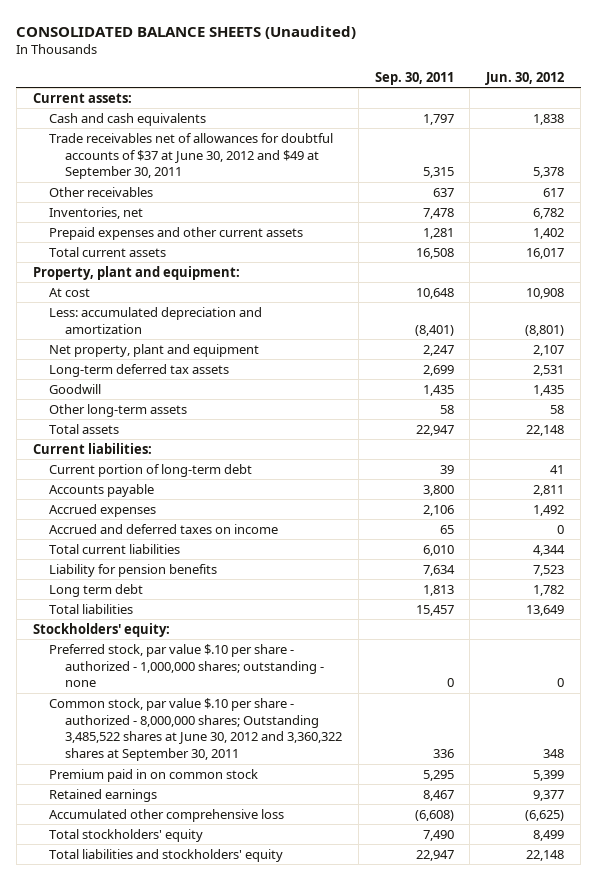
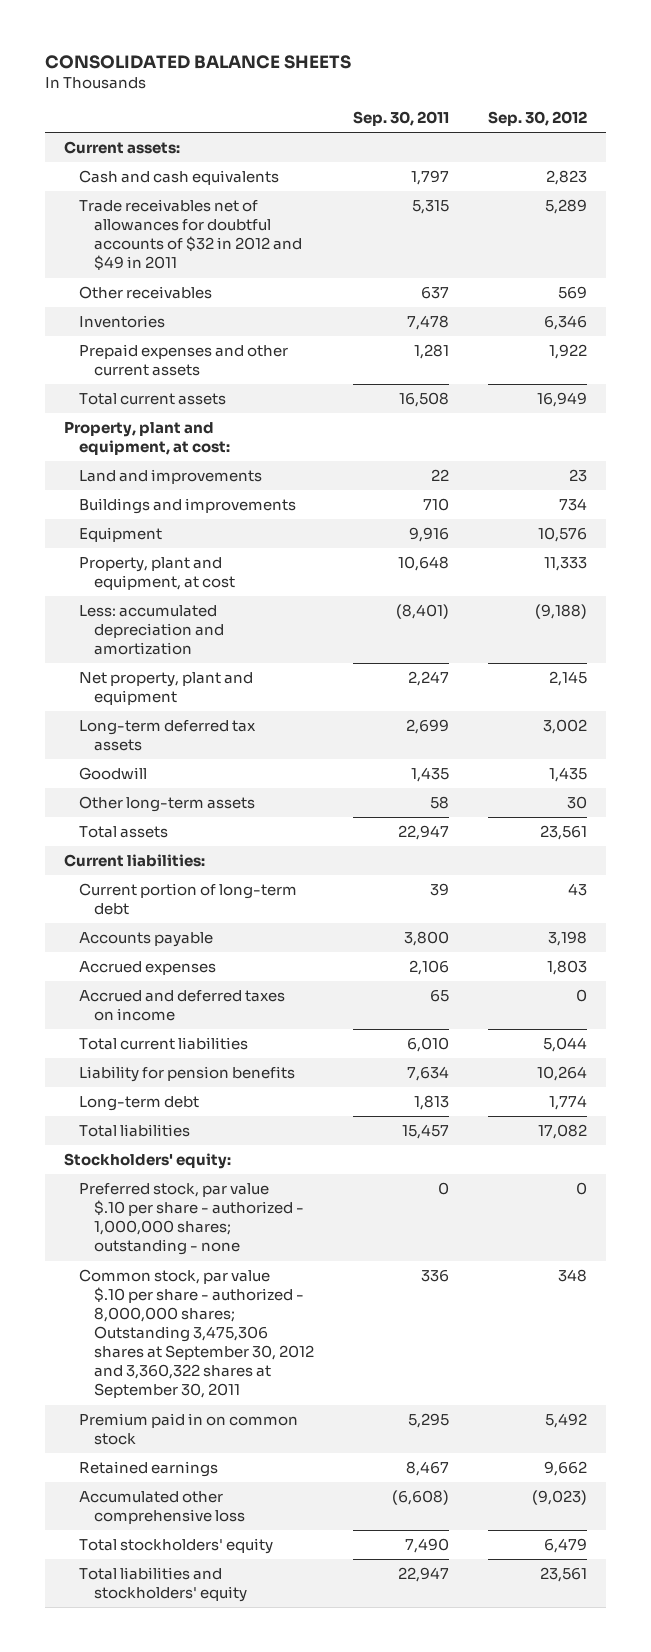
[16,25,357,39] CONSOLIDATED BALANCE SHEETS (Unaudited) -> [44,54,351,69] CONSOLIDATED BALANCE SHEETS
[485,71,565,85] Jun. 30, 2012 -> none
none -> [487,111,587,127] Sep. 30, 2012
[48,132,333,180] Trade receivables net of allowances for doubtful accounts of $37 at June 30, 2012 and $49 at September 30, 2011 -> [79,199,303,271] Trade receivables net of allowances for doubtful accounts of $32 in 2012 and $49 in 2011
[48,206,143,219] Inventories, net -> [79,315,166,329] Inventories
[32,265,240,280] Property, plant and equipment: -> [63,421,231,456] Property, plant and equipment, at cost:
none -> [79,469,263,485] Land and improvements
none -> [79,498,297,515] Buildings and improvements
none -> [79,527,163,543] Equipment
[48,287,90,297] At cost -> [79,557,236,591] Property, plant and equipment, at cost
[48,583,143,597] Long term debt -> [79,1096,200,1112] Long-term debt
[48,697,342,761] Common stock, par value $.10 per share - authorized - 8,000,000 shares; Outstanding 3,485,522 shares at June 30, 2012 and 3,360,322 shares at September 30, 2011 -> [79,1269,315,1399] Common stock, par value $.10 per share - authorized - 8,000,000 shares; Outstanding 3,475,306 shares at September 30, 2012 and 3,360,322 shares at September 30, 2011

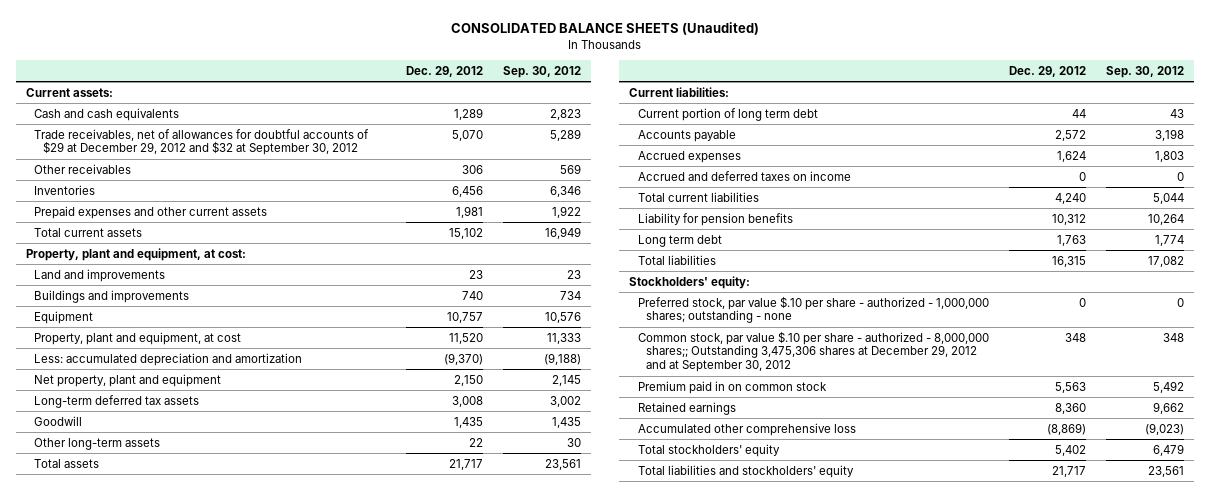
[44,54,351,69] CONSOLIDATED BALANCE SHEETS -> [451,22,760,36] CONSOLIDATED BALANCE SHEETS (Unaudited)
[353,111,450,127] Sep. 30, 2011 -> none
none -> [405,65,483,77] Dec. 29, 2012
[79,199,303,271] Trade receivables net of allowances for doubtful accounts of $32 in 2012 and $49 in 2011 -> [34,128,370,156] Trade receivables, net of allowances for doubtful accounts of $29 at December 29, 2012 and $32 at September 30, 2012
[79,883,298,916] Current portion of long-term debt -> [637,107,818,121] Current portion of long term debt
[79,1096,200,1112] Long-term debt -> [637,234,722,247] Long term debt
[79,1269,315,1399] Common stock, par value $.10 per share - authorized - 8,000,000 shares; Outstanding 3,475,306 shares at September 30, 2012 and 3,360,322 shares at September 30, 2011 -> [637,330,989,372] Common stock, par value $.10 per share - authorized - 8,000,000 shares;; Outstanding 3,475,306 shares at December 29, 2012 and at September 30, 2012

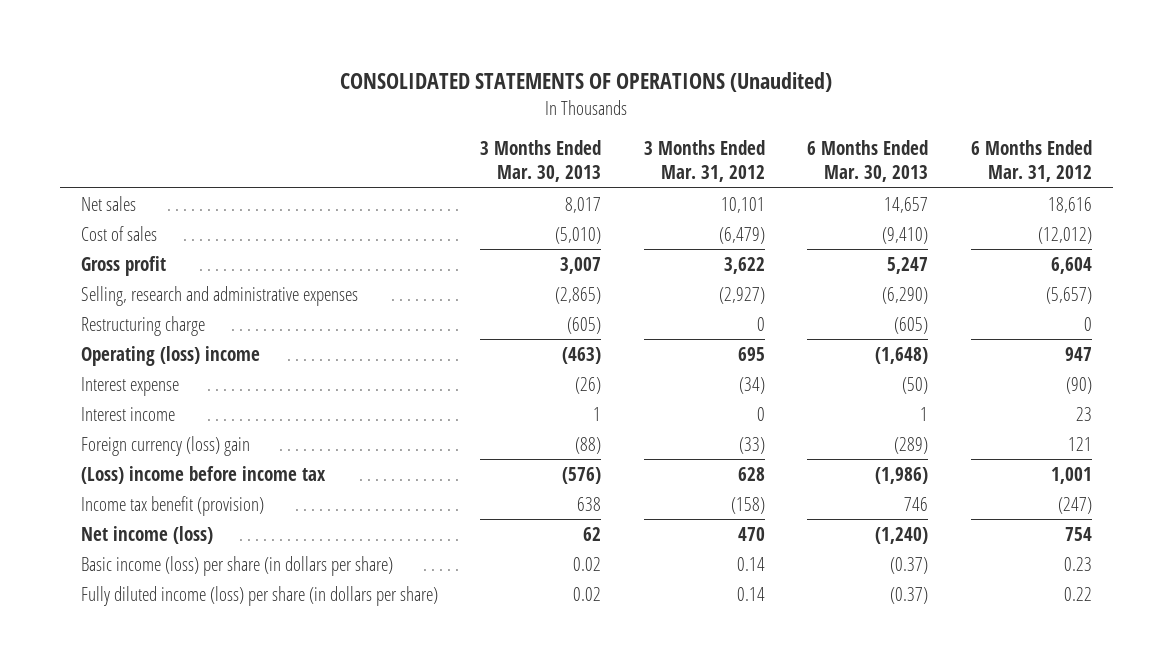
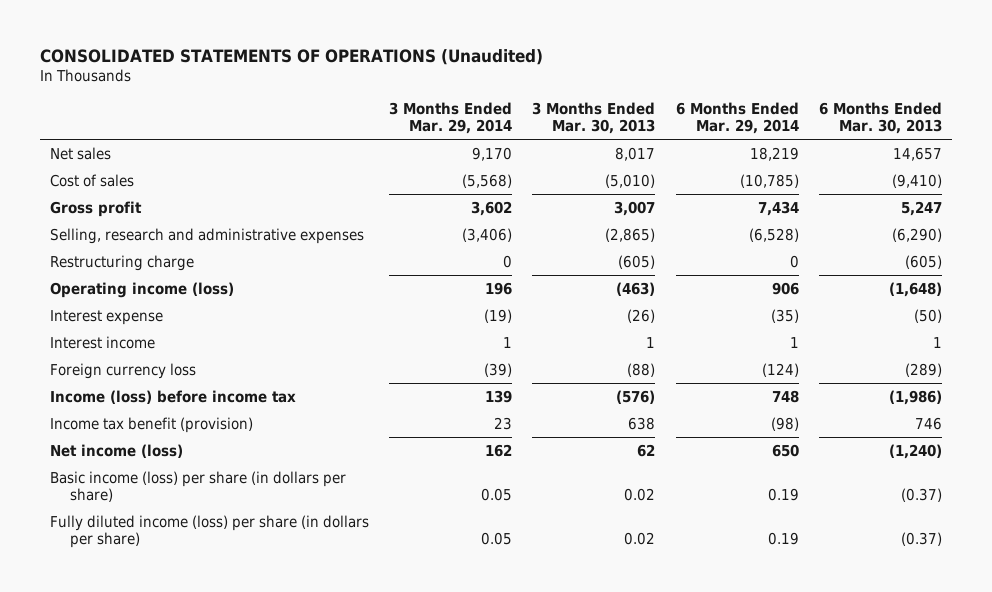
[643,140,765,183] 3 Months Ended Mar. 31, 2012 -> none
[970,140,1092,183] 6 Months Ended Mar. 31, 2012 -> none
none -> [389,102,513,135] 3 Months Ended Mar. 29, 2014
none -> [675,102,799,135] 6 Months Ended Mar. 29, 2014
[81,345,261,366] Operating (loss) income -> [49,281,234,298] Operating income (loss)
[81,435,251,456] Foreign currency (loss) gain -> [49,362,196,379] Foreign currency loss
[81,465,327,484] (Loss) income before income tax -> [49,389,296,404] Income (loss) before income tax

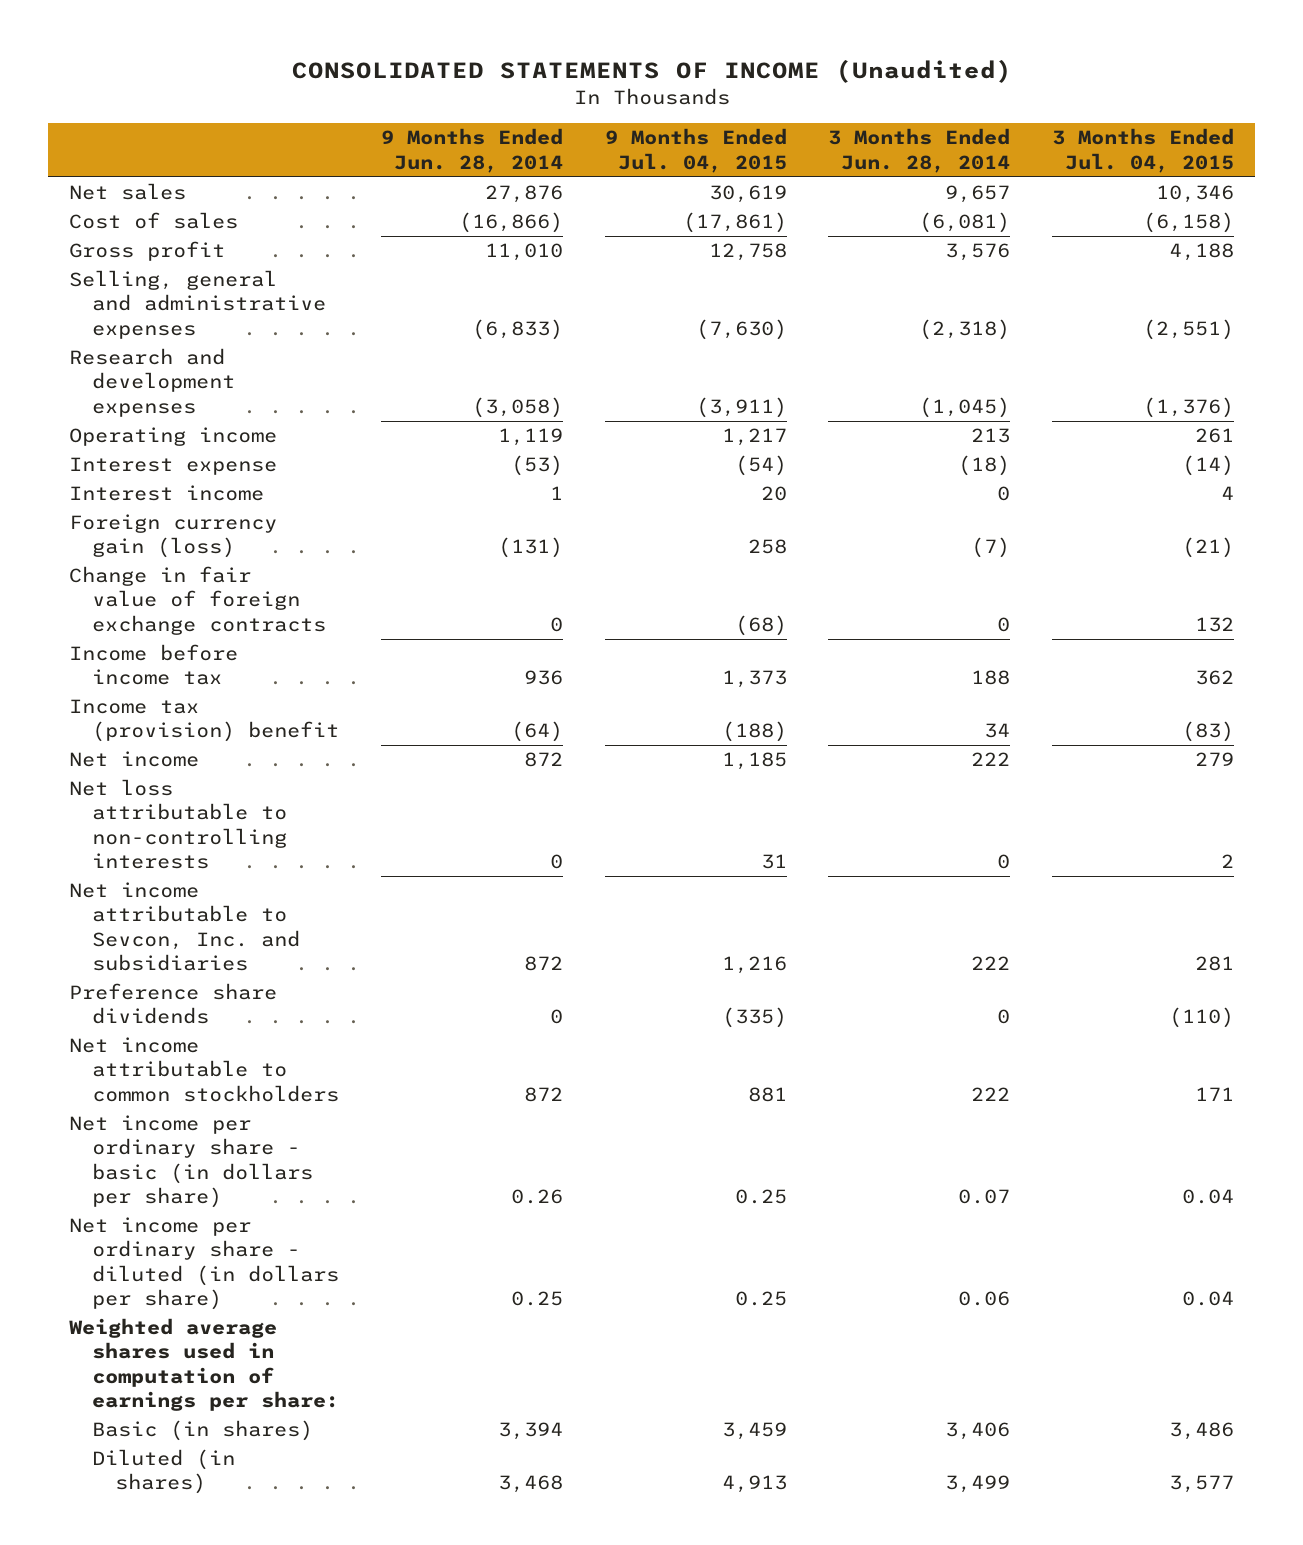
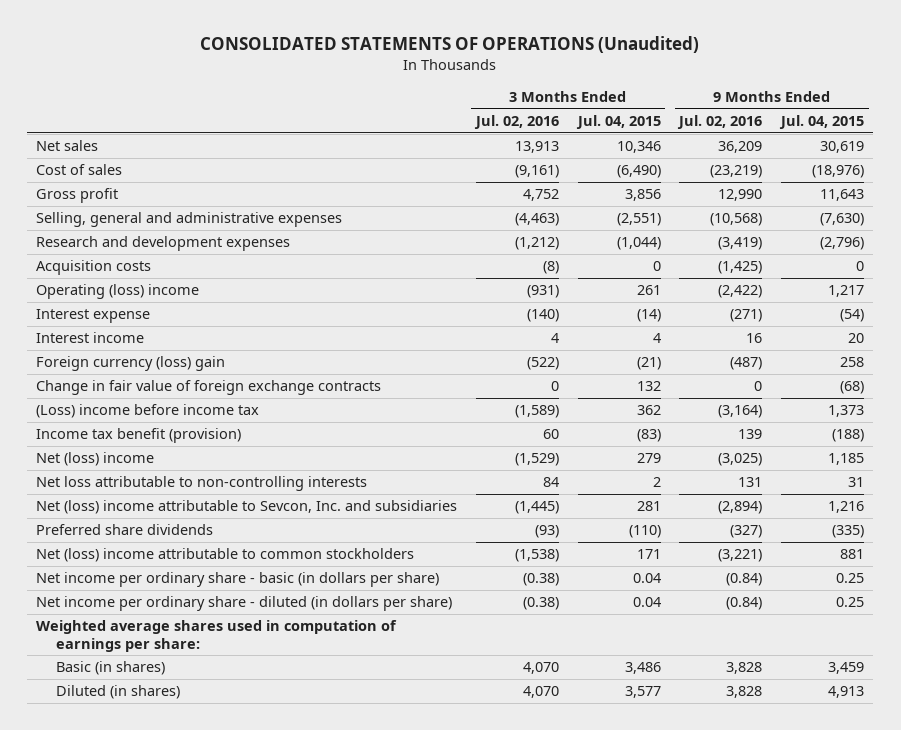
[291,59,1012,84] CONSOLIDATED STATEMENTS OF INCOME (Unaudited) -> [200,35,700,53] CONSOLIDATED STATEMENTS OF OPERATIONS (Unaudited)
[380,128,563,173] 9 Months Ended Jun. 28, 2014 -> none
[828,128,1011,173] 3 Months Ended Jun. 28, 2014 -> none
none -> [474,114,560,129] Jul. 02, 2016
none -> [677,114,763,129] Jul. 02, 2016
[682,212,787,234] (17,861) -> [812,165,865,179] (18,976)
[1142,212,1234,234] (6,158) -> [616,165,661,179] (6,490)
[708,243,787,262] 12,758 -> [820,189,865,202] 11,643
[1168,243,1234,262] 4,188 -> [624,189,661,202] 3,856
[695,396,787,418] (3,911) -> [820,237,865,251] (2,796)
[1142,396,1234,418] (1,376) -> [616,237,661,251] (1,044)
none -> [36,260,152,276] Acquisition costs
[69,427,278,447] Operating income -> [36,284,200,300] Operating (loss) income
[69,514,278,559] Foreign currency gain (loss) -> [36,356,226,372] Foreign currency (loss) gain
[69,644,239,686] Income before income tax -> [36,404,260,419] (Loss) income before income tax
[69,699,340,743] Income tax (provision) benefit -> [36,428,242,444] Income tax benefit (provision)
[69,751,200,768] Net income -> [36,452,155,467] Net (loss) income
[69,882,301,971] Net income attributable to Sevcon, Inc. and subsidiaries -> [36,500,458,515] Net (loss) income attributable to Sevcon, Inc. and subsidiaries
[69,983,278,1025] Preference share dividends -> [36,524,214,536] Preferred share dividends
[69,1037,340,1102] Net income attributable to common stockholders -> [36,548,415,563] Net (loss) income attributable to common stockholders

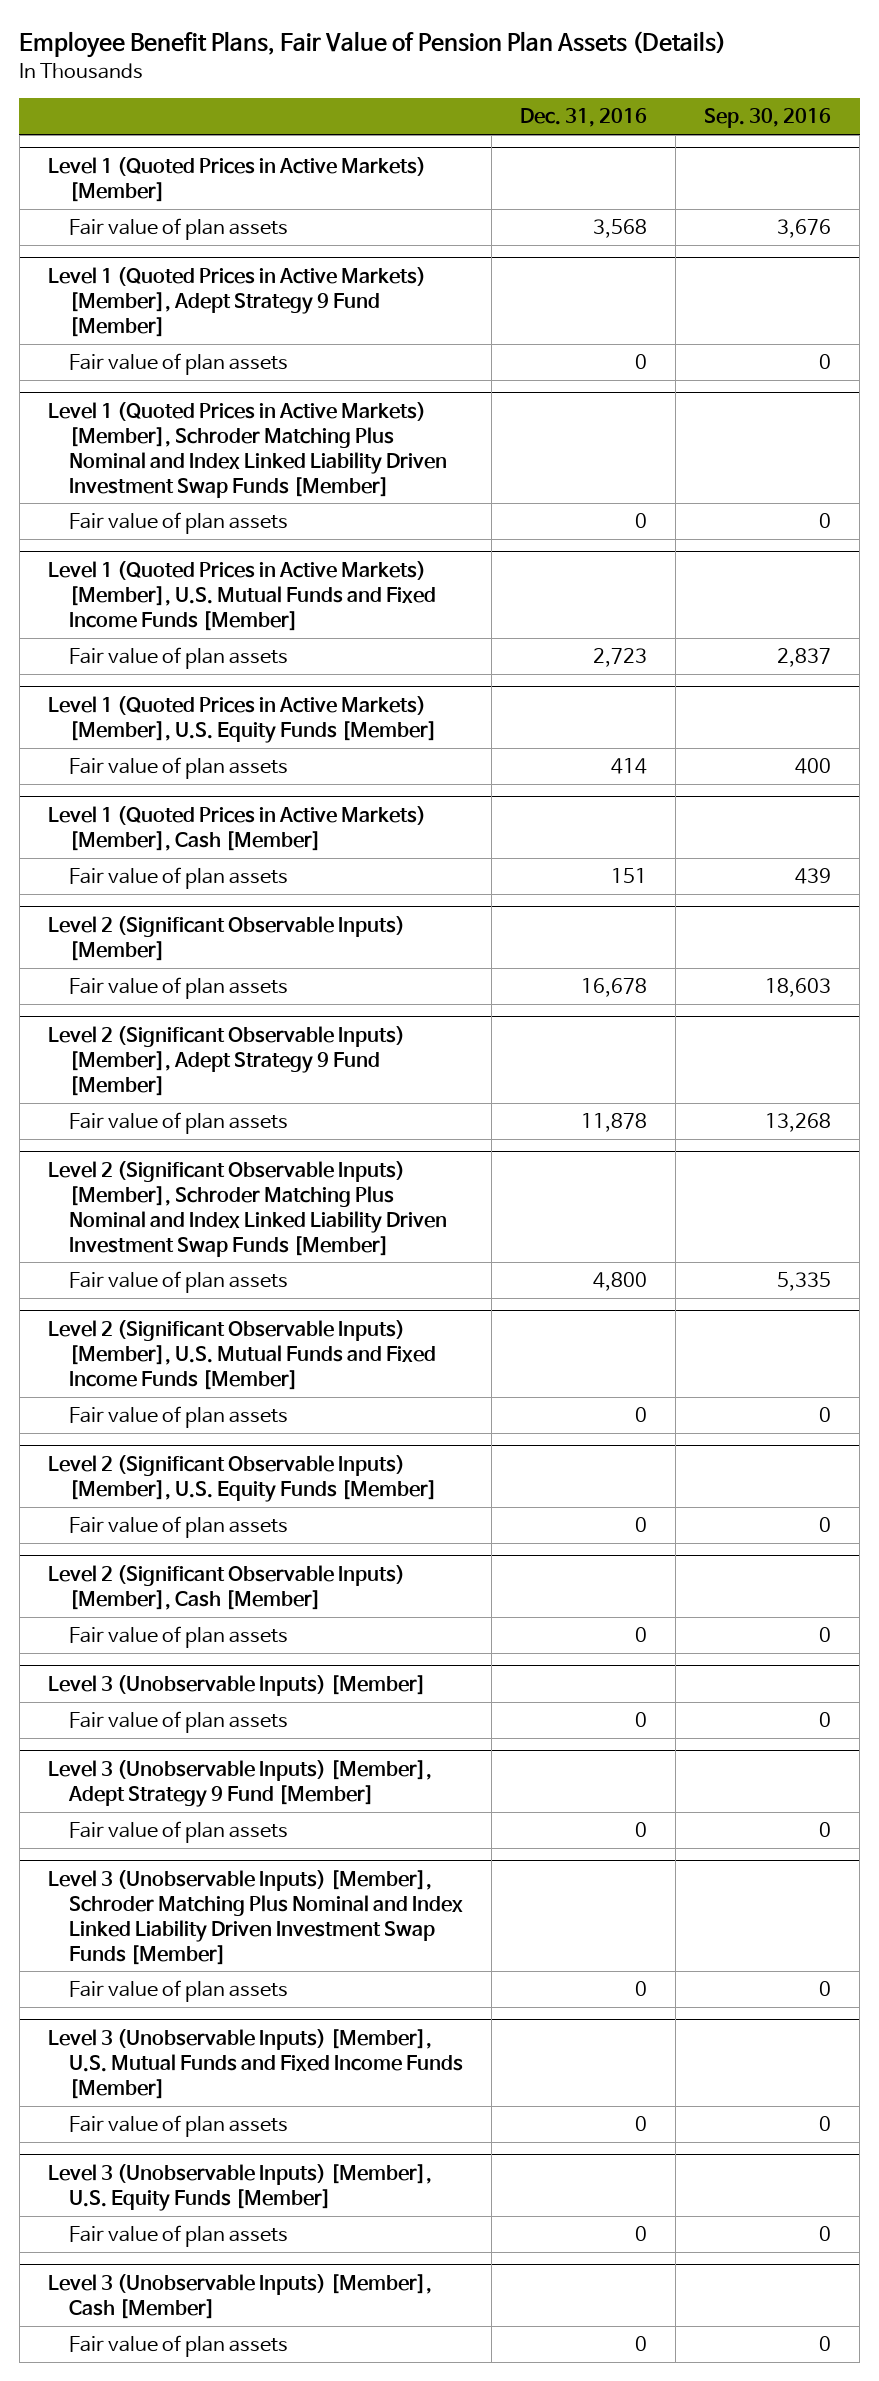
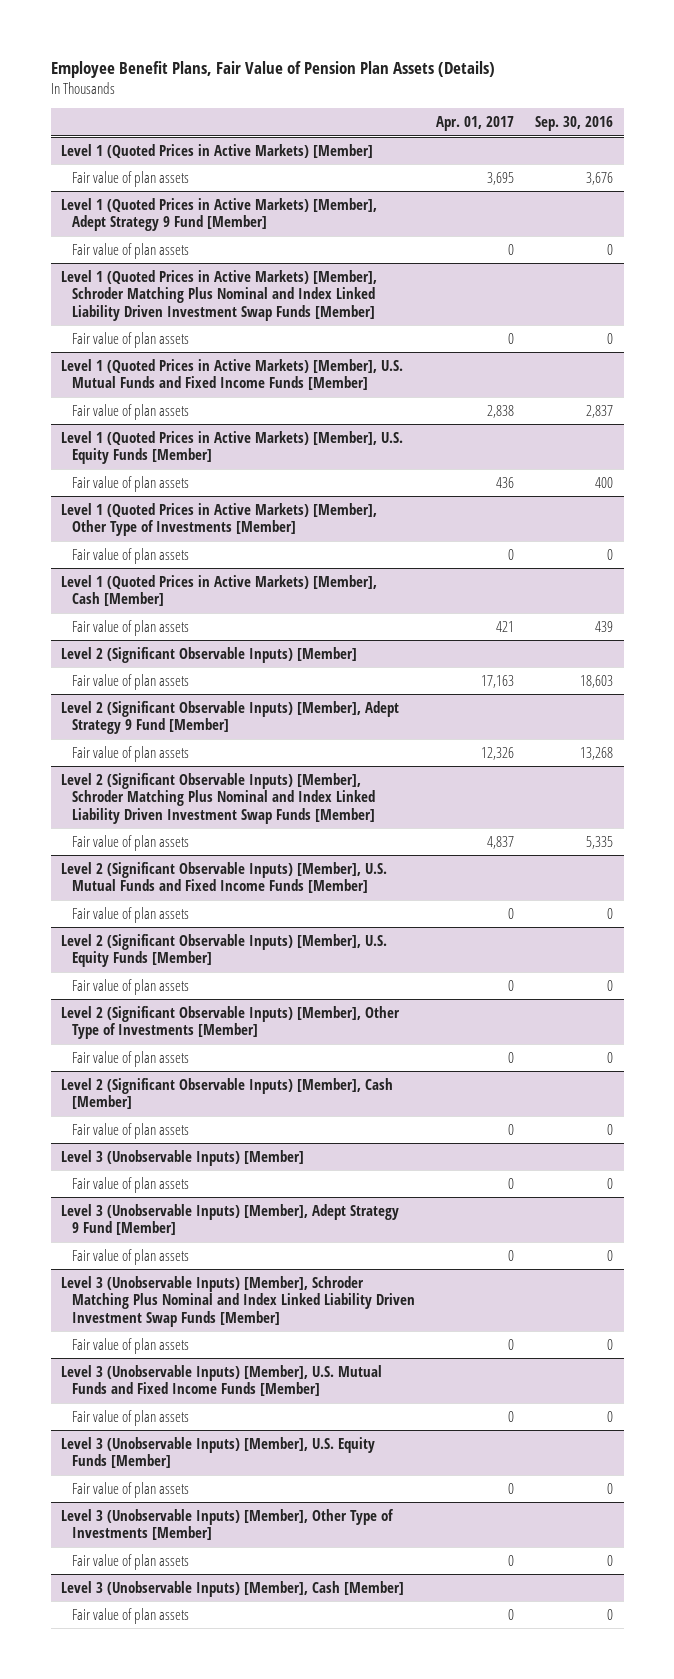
[519,108,647,128] Dec. 31, 2016 -> none
none -> [436,116,515,132] Apr. 01, 2017
none -> [61,502,378,537] Level 1 (Quoted Prices in Active Markets) [Member], Other Type of Investments [Member]
none -> [72,547,190,564] Fair value of plan assets
none -> [61,1005,401,1040] Level 2 (Significant Observable Inputs) [Member], Other Type of Investments [Member]
none -> [72,1050,190,1067] Fair value of plan assets
none -> [61,1508,395,1541] Level 3 (Unobservable Inputs) [Member], Other Type of Investments [Member]
none -> [72,1553,190,1570] Fair value of plan assets

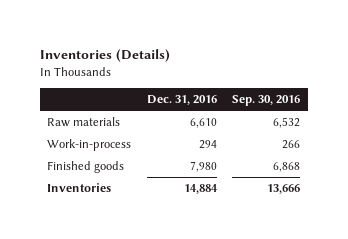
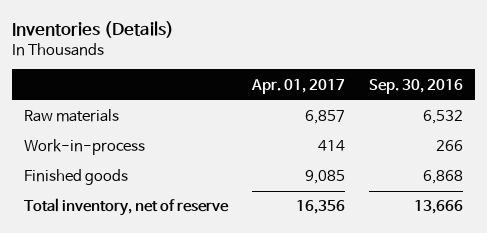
[146,95,217,106] Dec. 31, 2016 -> none
none -> [251,78,346,94] Apr. 01, 2017
[47,183,112,193] Inventories -> [24,198,230,217] Total inventory, net of reserve

